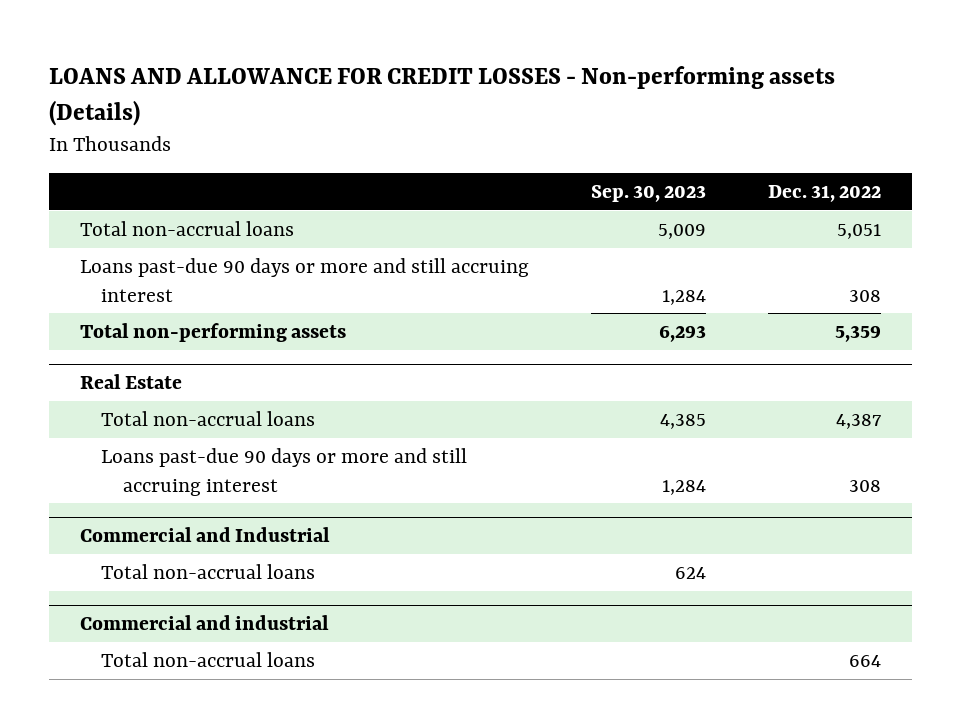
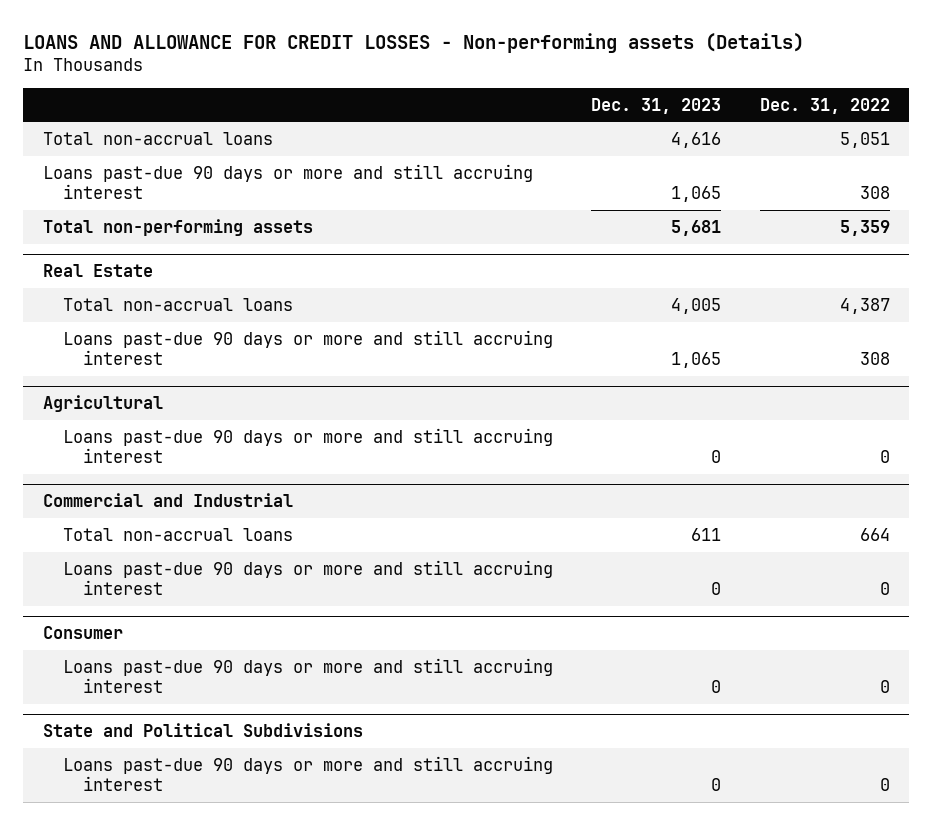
[590,185,706,203] Sep. 30, 2023 -> none
none -> [591,97,722,114] Dec. 31, 2023
none -> [42,394,163,412] Agricultural
none -> [62,427,553,464] Loans past-due 90 days or more and still accruing interest
[101,563,316,579] Total non-accrual loans -> none
[79,615,329,631] Commercial and industrial -> none
none -> [62,559,553,596] Loans past-due 90 days or more and still accruing interest
none -> [42,625,123,639] Consumer
none -> [62,657,553,694] Loans past-due 90 days or more and still accruing interest
none -> [42,722,363,737] State and Political Subdivisions
none -> [62,755,553,792] Loans past-due 90 days or more and still accruing interest

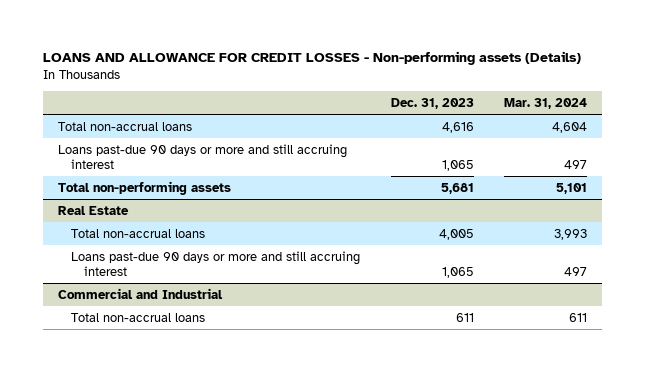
[759,97,890,114] Dec. 31, 2022 -> none
none -> [503,98,587,110] Mar. 31, 2024
[42,394,163,412] Agricultural -> none
[62,427,553,464] Loans past-due 90 days or more and still accruing interest -> none
[62,559,553,596] Loans past-due 90 days or more and still accruing interest -> none
[42,625,123,639] Consumer -> none
[62,657,553,694] Loans past-due 90 days or more and still accruing interest -> none
[42,722,363,737] State and Political Subdivisions -> none
[62,755,553,792] Loans past-due 90 days or more and still accruing interest -> none

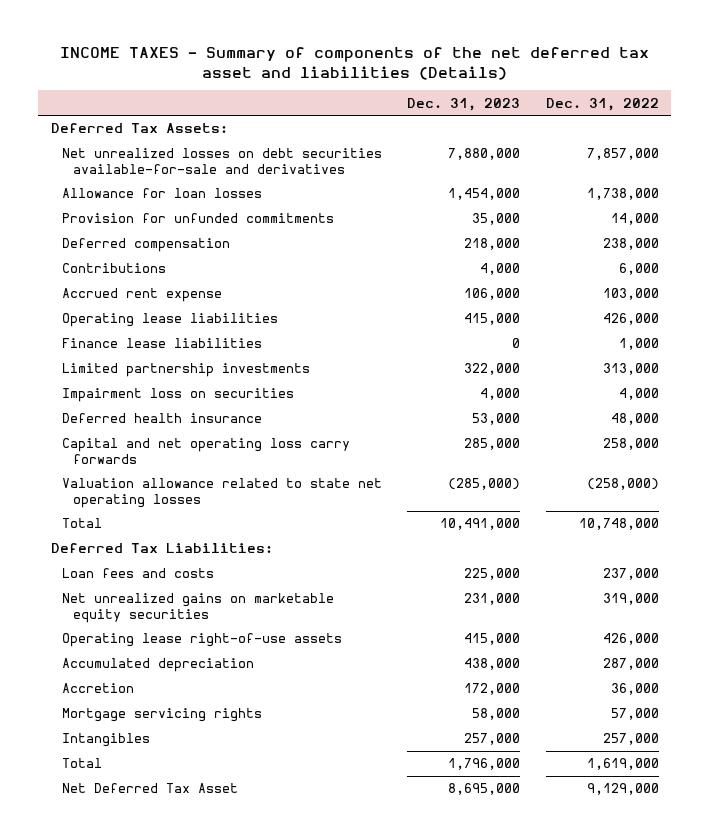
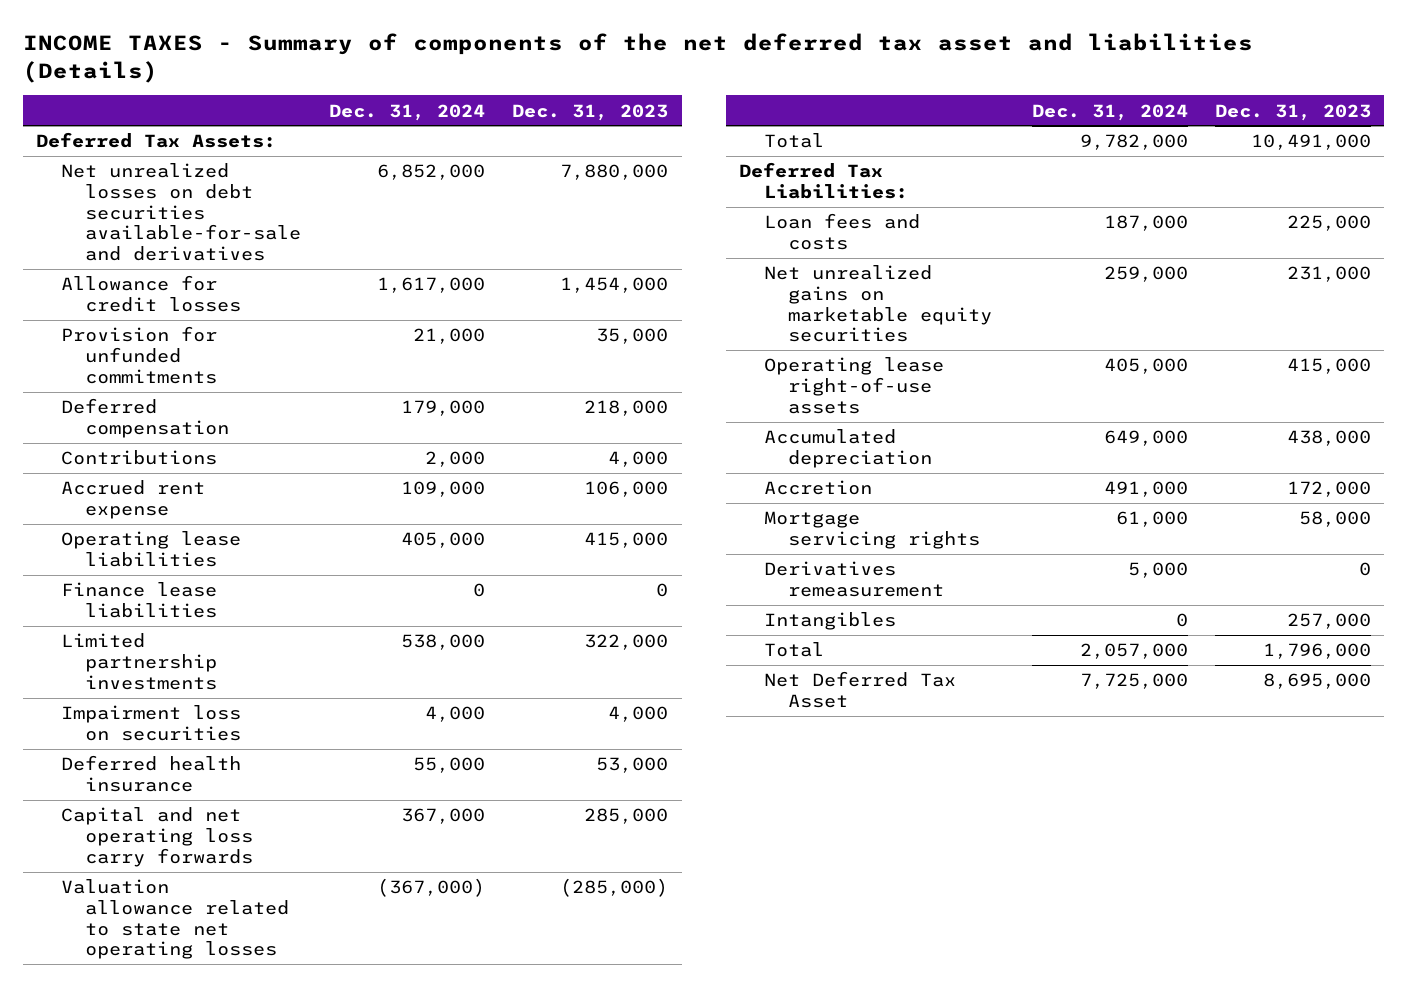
[545,97,659,111] Dec. 31, 2022 -> none
none -> [328,103,485,121] Dec. 31, 2024
[61,188,262,199] Allowance for loan losses -> [60,275,242,312] Allowance for credit losses
none -> [763,561,945,597] Derivatives remeasurement

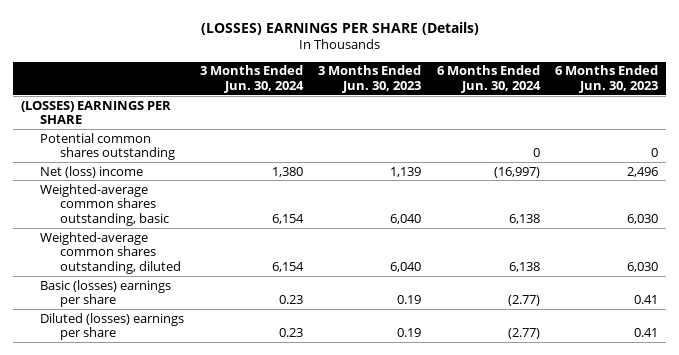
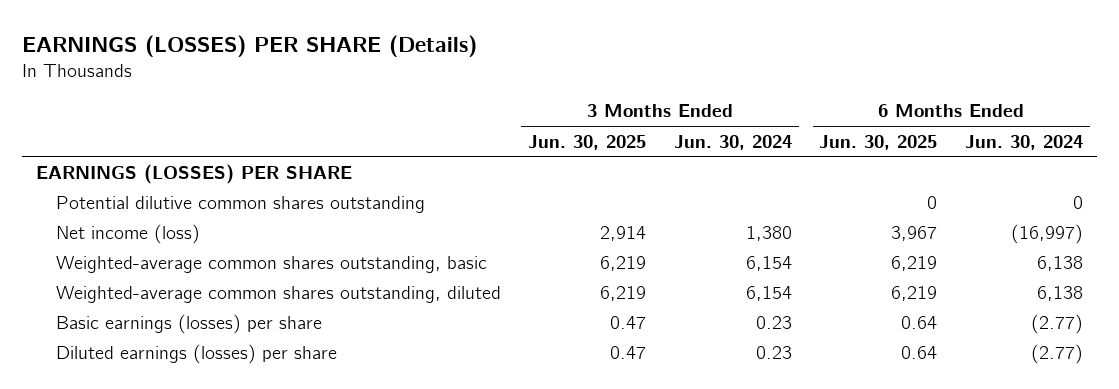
[200,21,479,35] (LOSSES) EARNINGS PER SHARE (Details) -> [22,34,478,57] EARNINGS (LOSSES) PER SHARE (Details)
[318,65,422,93] 3 Months Ended Jun. 30, 2023 -> none
[555,65,659,93] 6 Months Ended Jun. 30, 2023 -> none
none -> [528,134,647,150] Jun. 30, 2025
none -> [819,134,938,150] Jun. 30, 2025
[21,100,172,125] (LOSSES) EARNINGS PER SHARE -> [36,163,353,184] EARNINGS (LOSSES) PER SHARE
[40,132,175,161] Potential common shares outstanding -> [55,195,425,213] Potential dilutive common shares outstanding
[40,165,144,178] Net (loss) income -> [55,223,200,244] Net income (loss)
[40,279,172,308] Basic (losses) earnings per share -> [55,313,322,334] Basic earnings (losses) per share
[40,312,185,341] Diluted (losses) earnings per share -> [55,343,337,364] Diluted earnings (losses) per share

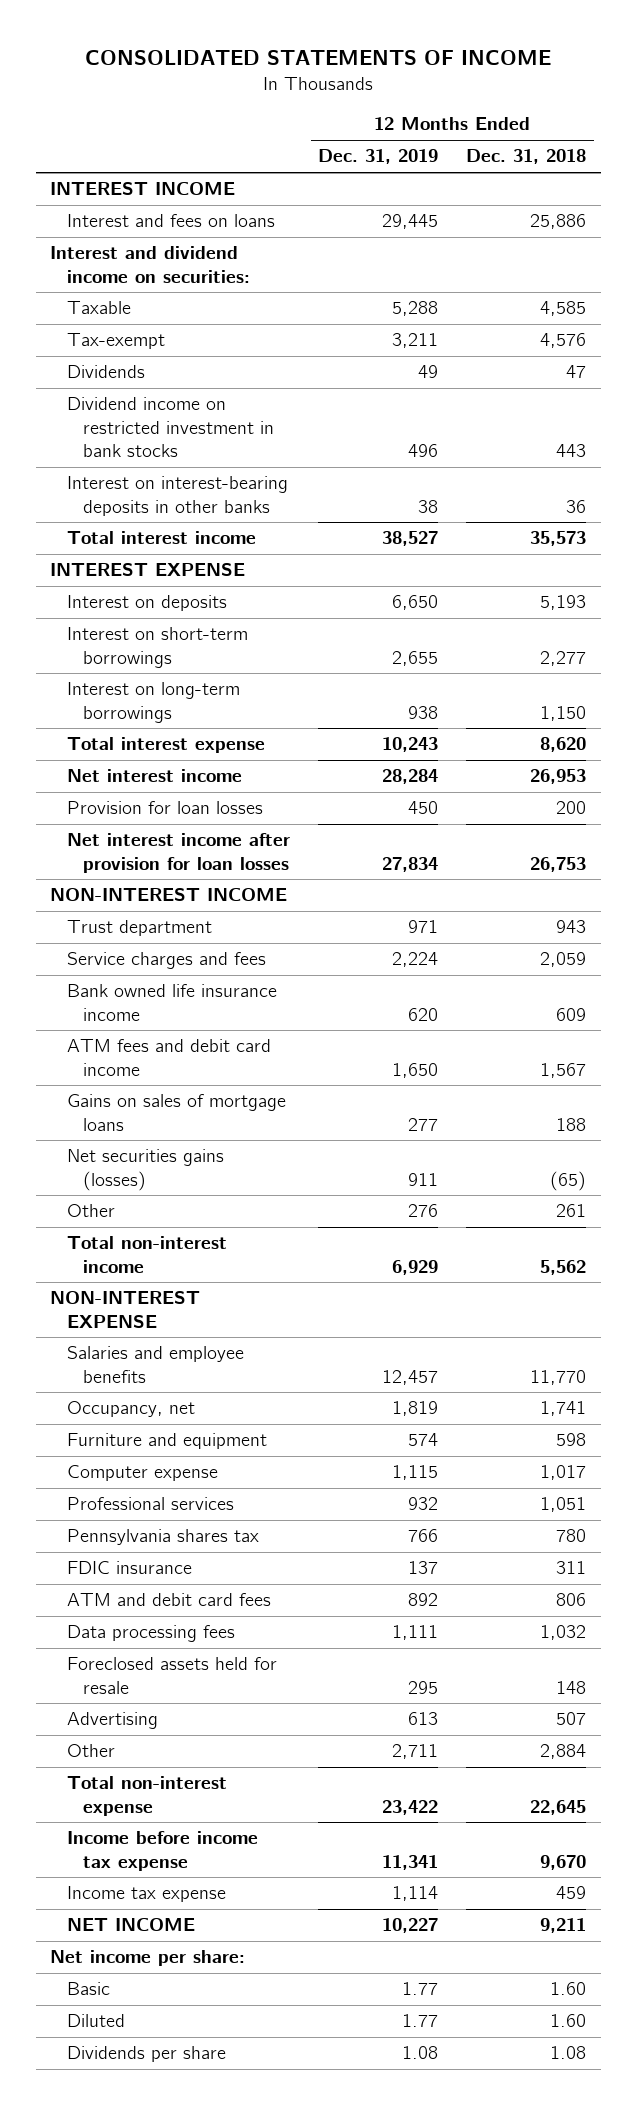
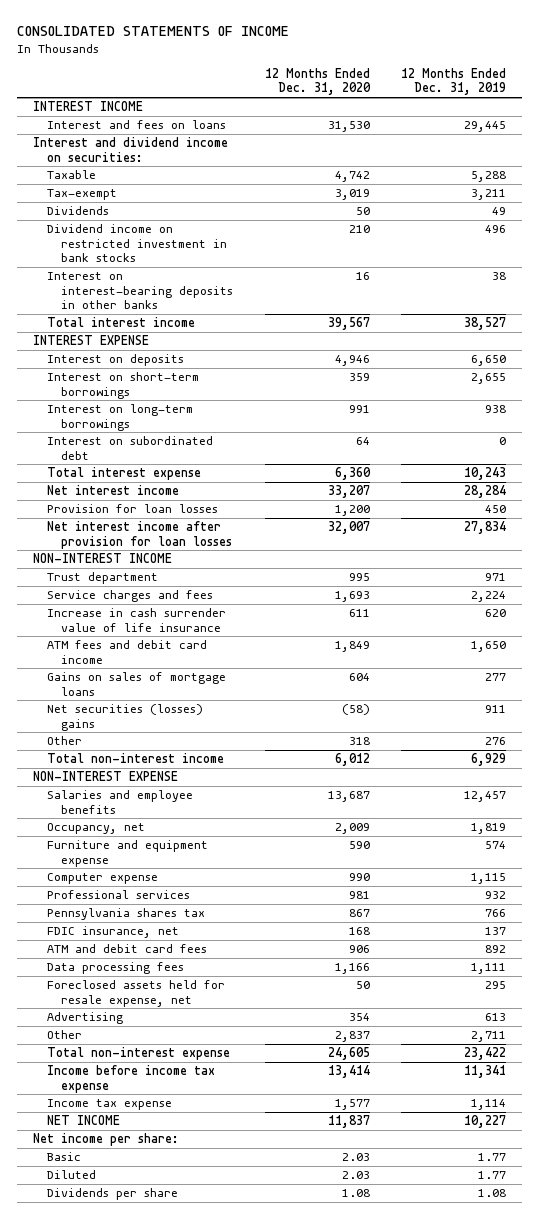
[466,149,587,165] Dec. 31, 2018 -> none
none -> [264,68,371,96] 12 Months Ended Dec. 31, 2020
none -> [46,436,213,460] Interest on subordinated debt
[66,984,277,1021] Bank owned life insurance income -> [46,608,226,632] Increase in cash surrender value of life insurance
[66,1149,224,1191] Net securities gains (losses) -> [46,704,203,731] Net securities (losses) gains
[66,1433,267,1450] Furniture and equipment -> [46,840,208,867] Furniture and equipment expense
[66,1561,192,1575] FDIC insurance -> [46,926,179,939] FDIC insurance, net
[66,1657,277,1694] Foreclosed assets held for resale -> [46,980,225,1007] Foreclosed assets held for resale expense, net

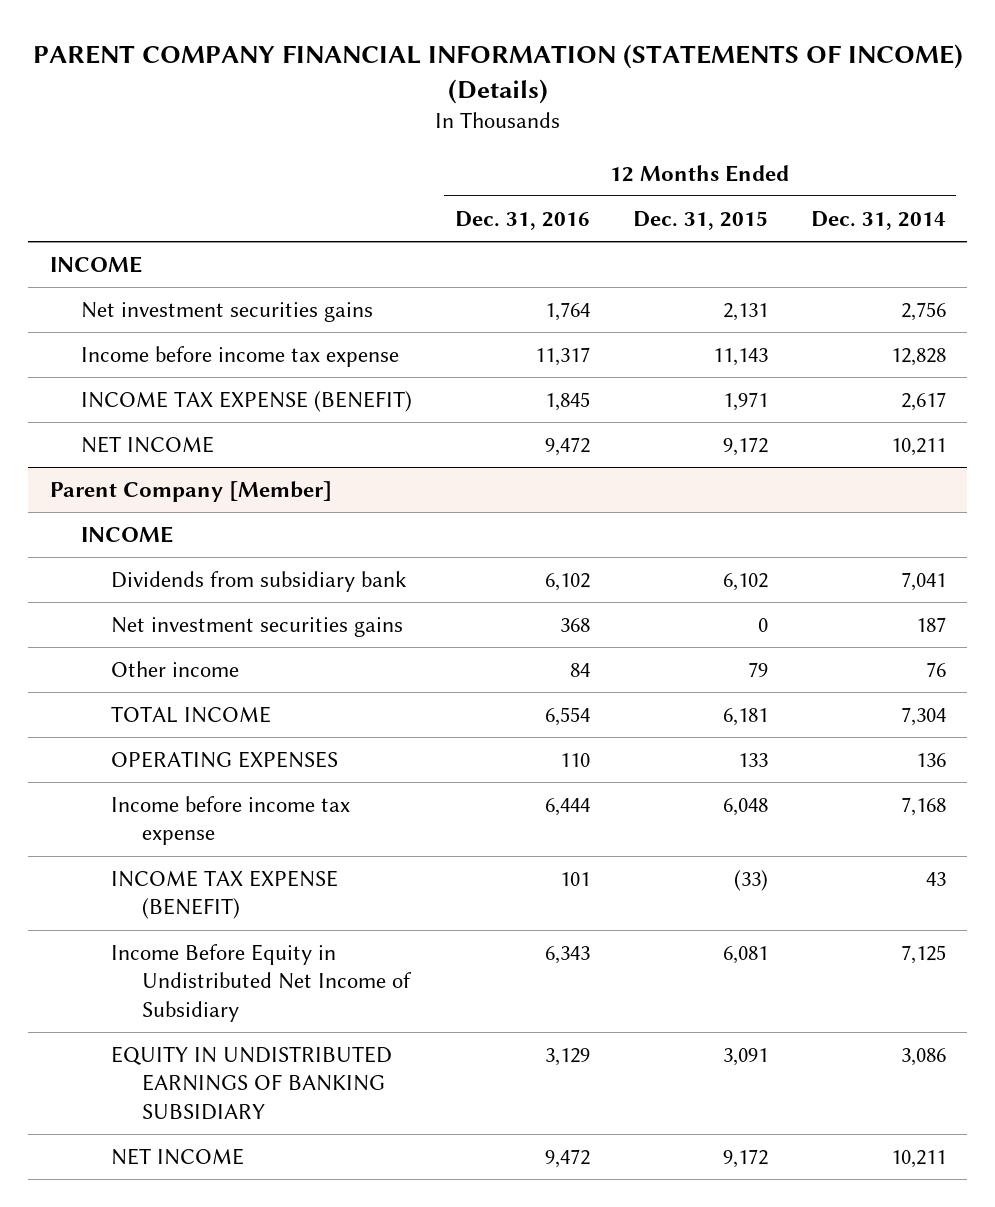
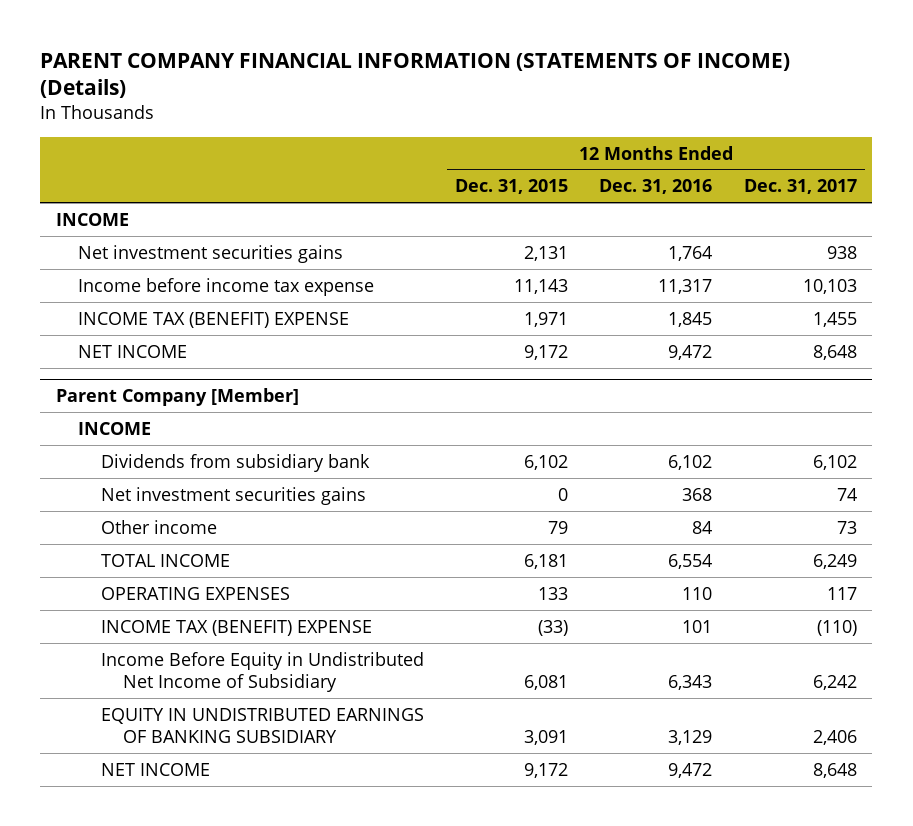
[810,210,946,230] Dec. 31, 2014 -> none
none -> [743,179,857,195] Dec. 31, 2017
[80,390,412,412] INCOME TAX EXPENSE (BENEFIT) -> [78,311,350,328] INCOME TAX (BENEFIT) EXPENSE
[111,795,351,846] Income before income tax expense -> none
[111,869,339,920] INCOME TAX EXPENSE (BENEFIT) -> [100,619,372,636] INCOME TAX (BENEFIT) EXPENSE

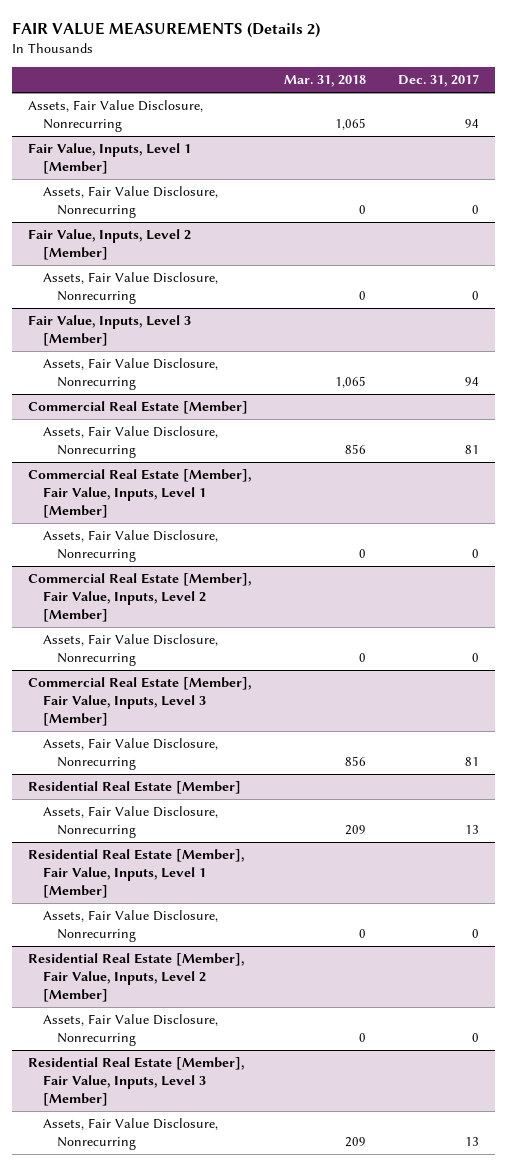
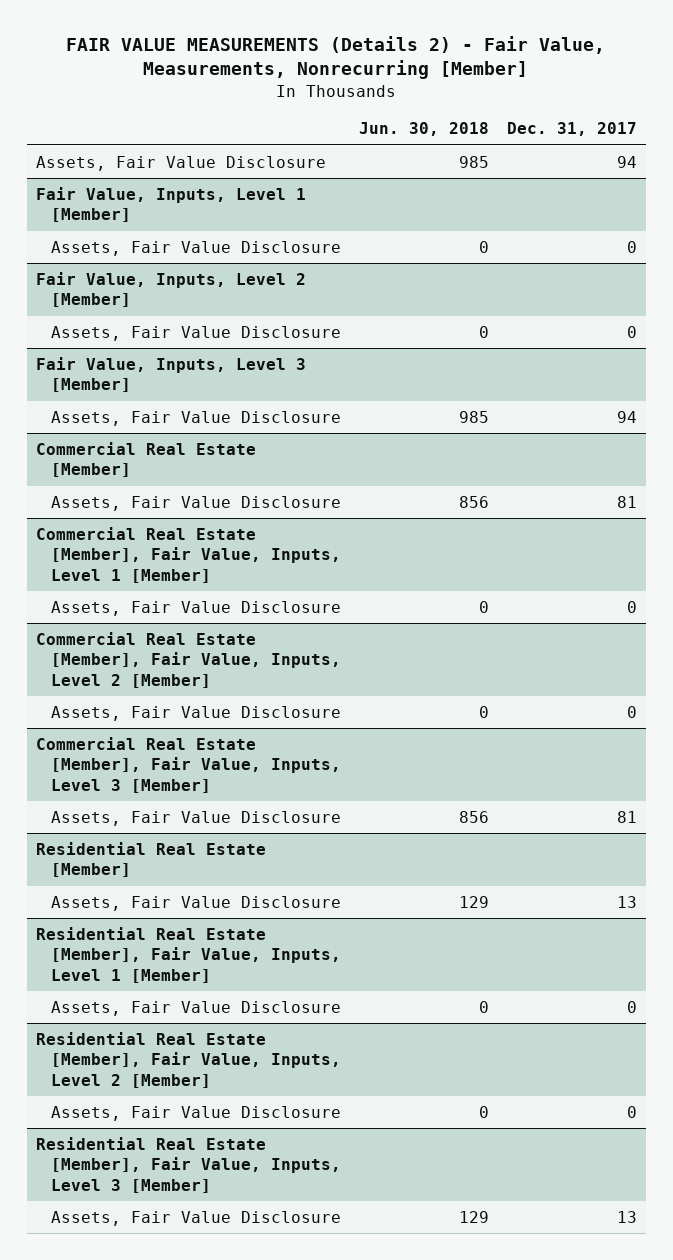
[12,22,321,39] FAIR VALUE MEASUREMENTS (Details 2) -> [66,36,606,80] FAIR VALUE MEASUREMENTS (Details 2) - Fair Value, Measurements, Nonrecurring [Member]
[283,75,366,88] Mar. 31, 2018 -> none
none -> [359,122,490,137] Jun. 30, 2018
[28,100,204,133] Assets, Fair Value Disclosure, Nonrecurring -> [35,155,326,171] Assets, Fair Value Disclosure
[42,186,218,219] Assets, Fair Value Disclosure, Nonrecurring -> [51,240,342,256] Assets, Fair Value Disclosure
[42,272,218,305] Assets, Fair Value Disclosure, Nonrecurring -> [51,325,342,341] Assets, Fair Value Disclosure
[42,358,218,391] Assets, Fair Value Disclosure, Nonrecurring -> [51,410,342,426] Assets, Fair Value Disclosure
[42,426,218,459] Assets, Fair Value Disclosure, Nonrecurring -> [51,495,342,511] Assets, Fair Value Disclosure
[42,530,218,563] Assets, Fair Value Disclosure, Nonrecurring -> [51,600,342,616] Assets, Fair Value Disclosure
[42,634,218,667] Assets, Fair Value Disclosure, Nonrecurring -> [51,705,342,721] Assets, Fair Value Disclosure
[42,738,218,771] Assets, Fair Value Disclosure, Nonrecurring -> [51,810,342,826] Assets, Fair Value Disclosure
[42,806,218,839] Assets, Fair Value Disclosure, Nonrecurring -> [51,895,342,911] Assets, Fair Value Disclosure
[42,910,218,943] Assets, Fair Value Disclosure, Nonrecurring -> [51,1000,342,1016] Assets, Fair Value Disclosure
[42,1014,218,1047] Assets, Fair Value Disclosure, Nonrecurring -> [51,1105,342,1121] Assets, Fair Value Disclosure
[42,1118,218,1151] Assets, Fair Value Disclosure, Nonrecurring -> [51,1210,342,1226] Assets, Fair Value Disclosure

